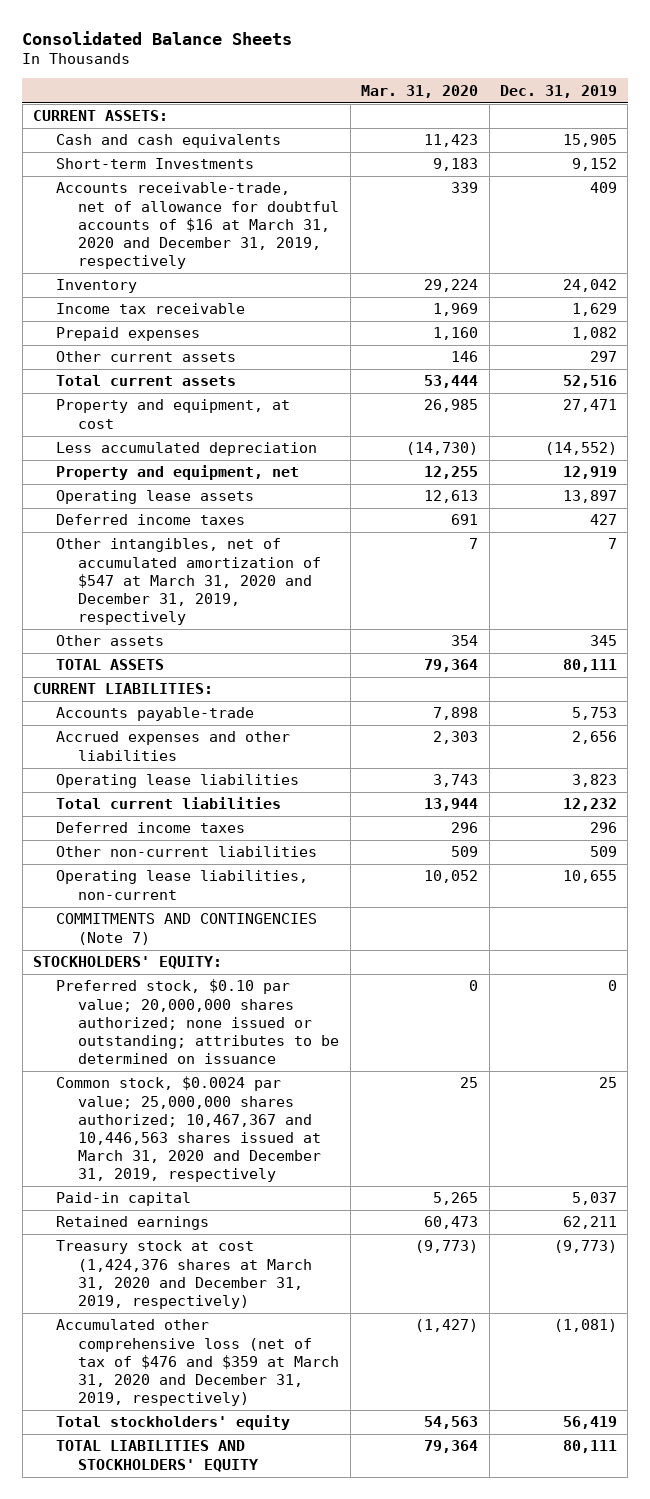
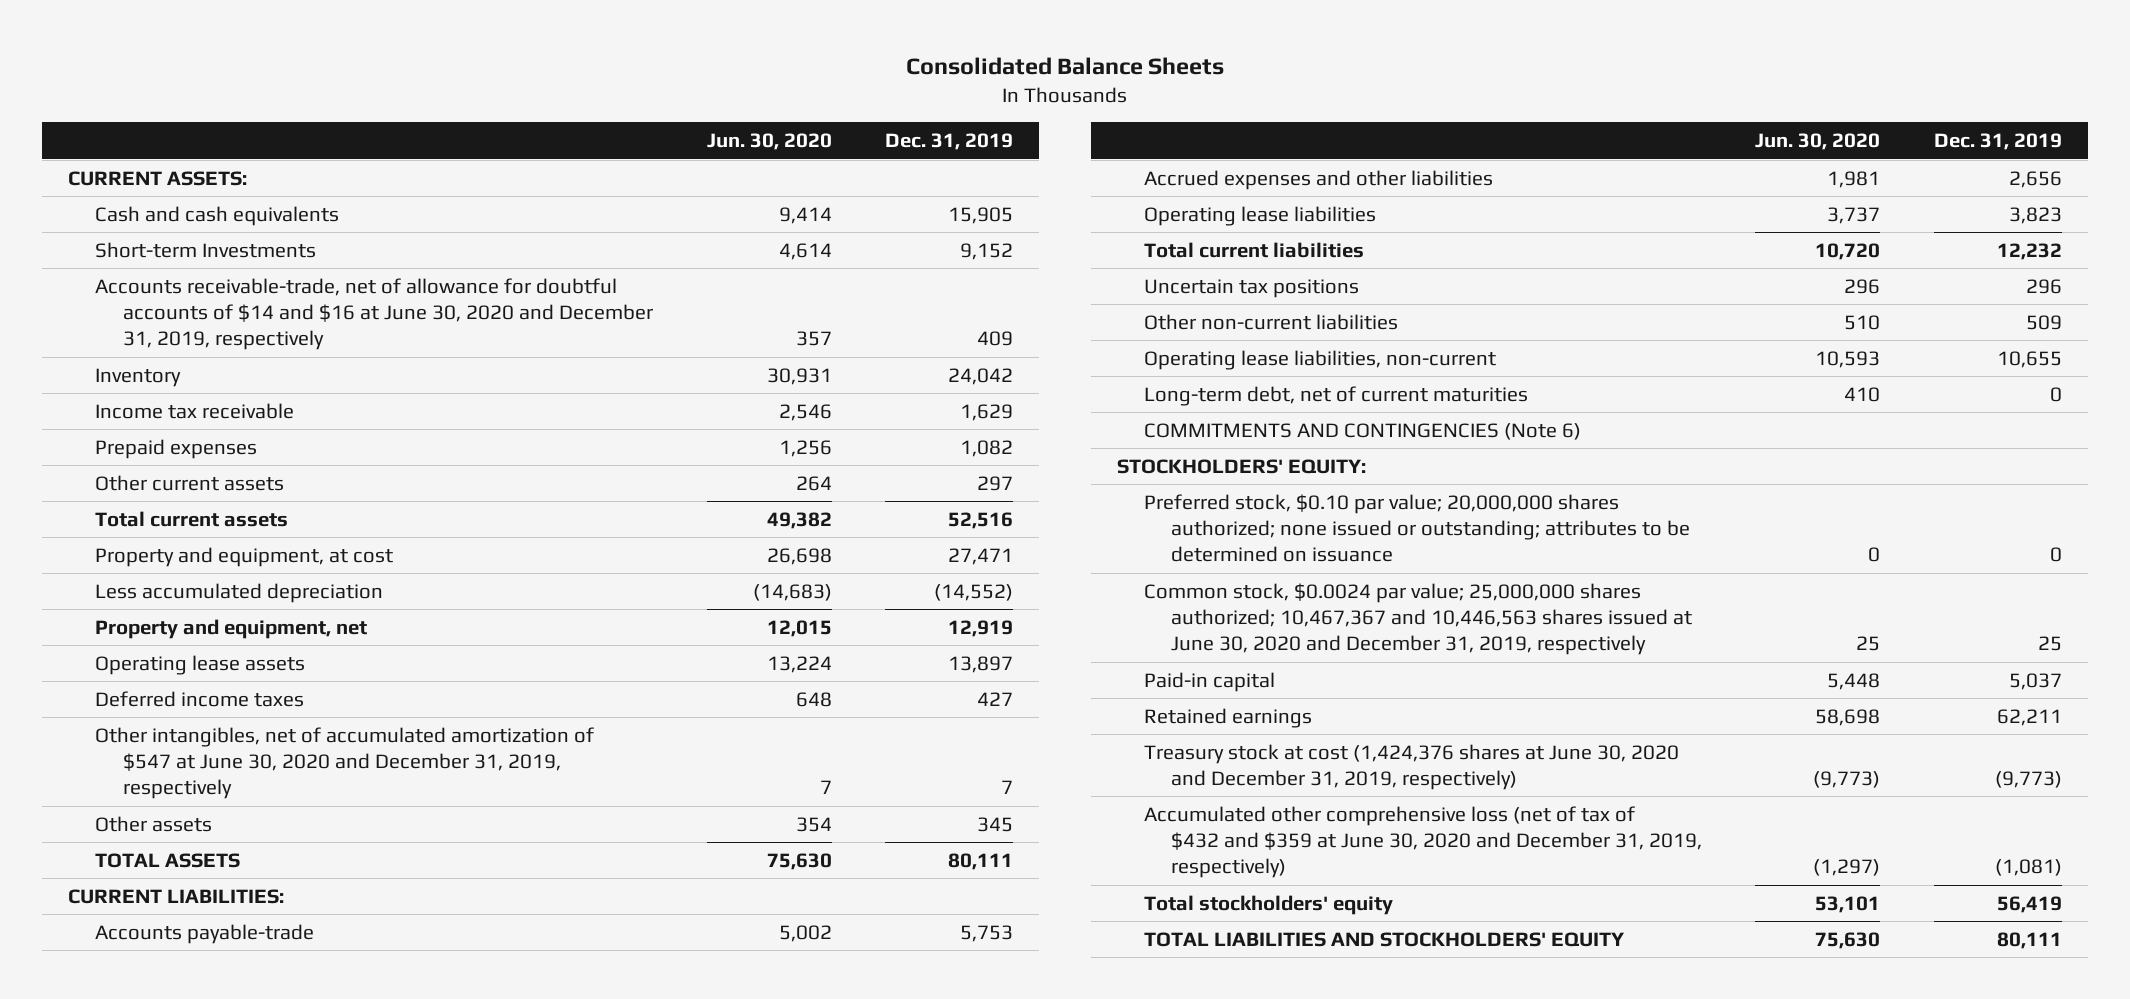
[361,84,479,98] Mar. 31, 2020 -> none
none -> [706,133,832,151] Jun. 30, 2020
[55,182,340,269] Accounts receivable-trade, net of allowance for doubtful accounts of $16 at March 31, 2020 and December 31, 2019, respectively -> [95,277,653,351] Accounts receivable-trade, net of allowance for doubtful accounts of $14 and $16 at June 30, 2020 and December 31, 2019, respectively
[55,538,322,625] Other intangibles, net of accumulated amortization of $547 at March 31, 2020 and December 31, 2019, respectively -> [95,726,595,800] Other intangibles, net of accumulated amortization of $547 at June 30, 2020 and December 31, 2019, respectively
[55,822,245,834] Deferred income taxes -> [1144,278,1360,298] Uncertain tax positions
none -> [1144,385,1529,406] Long-term debt, net of current maturities
[55,913,317,945] COMMITMENTS AND CONTINGENCIES (Note 7) -> [1144,422,1582,440] COMMITMENTS AND CONTINGENCIES (Note 6)
[55,1076,322,1183] Common stock, $0.0024 par value; 25,000,000 shares authorized; 10,467,367 and 10,446,563 shares issued at March 31, 2020 and December 31, 2019, respectively -> [1144,582,1693,656] Common stock, $0.0024 par value; 25,000,000 shares authorized; 10,467,367 and 10,446,563 shares issued at June 30, 2020 and December 31, 2019, respectively
[55,1240,313,1309] Treasury stock at cost (1,424,376 shares at March 31, 2020 and December 31, 2019, respectively) -> [1144,743,1680,791] Treasury stock at cost (1,424,376 shares at June 30, 2020 and December 31, 2019, respectively)
[55,1319,340,1406] Accumulated other comprehensive loss (net of tax of $476 and $359 at March 31, 2020 and December 31, 2019, respectively) -> [1144,805,1703,879] Accumulated other comprehensive loss (net of tax of $432 and $359 at June 30, 2020 and December 31, 2019, respectively)

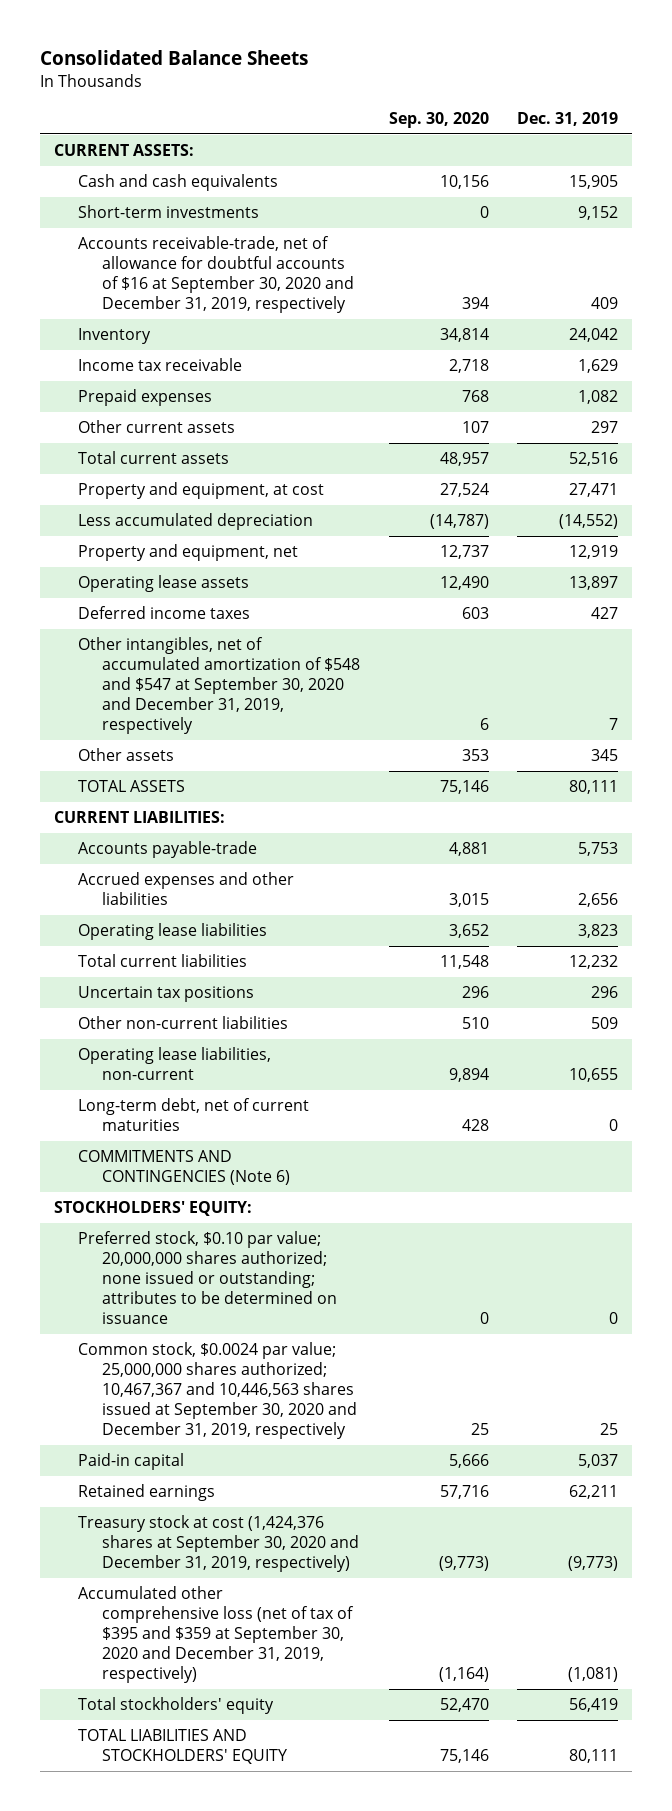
[706,133,832,151] Jun. 30, 2020 -> none
none -> [388,112,489,129] Sep. 30, 2020
[95,241,317,258] Short-term Investments -> [78,205,260,219] Short-term investments
[95,277,653,351] Accounts receivable-trade, net of allowance for doubtful accounts of $14 and $16 at June 30, 2020 and December 31, 2019, respectively -> [78,236,355,314] Accounts receivable-trade, net of allowance for doubtful accounts of $16 at September 30, 2020 and December 31, 2019, respectively
[95,726,595,800] Other intangibles, net of accumulated amortization of $547 at June 30, 2020 and December 31, 2019, respectively -> [78,637,361,735] Other intangibles, net of accumulated amortization of $548 and $547 at September 30, 2020 and December 31, 2019, respectively
[1144,582,1693,656] Common stock, $0.0024 par value; 25,000,000 shares authorized; 10,467,367 and 10,446,563 shares issued at June 30, 2020 and December 31, 2019, respectively -> [78,1342,358,1440] Common stock, $0.0024 par value; 25,000,000 shares authorized; 10,467,367 and 10,446,563 shares issued at September 30, 2020 and December 31, 2019, respectively
[1144,743,1680,791] Treasury stock at cost (1,424,376 shares at June 30, 2020 and December 31, 2019, respectively) -> [78,1515,360,1573] Treasury stock at cost (1,424,376 shares at September 30, 2020 and December 31, 2019, respectively)
[1144,805,1703,879] Accumulated other comprehensive loss (net of tax of $432 and $359 at June 30, 2020 and December 31, 2019, respectively) -> [78,1586,355,1684] Accumulated other comprehensive loss (net of tax of $395 and $359 at September 30, 2020 and December 31, 2019, respectively)

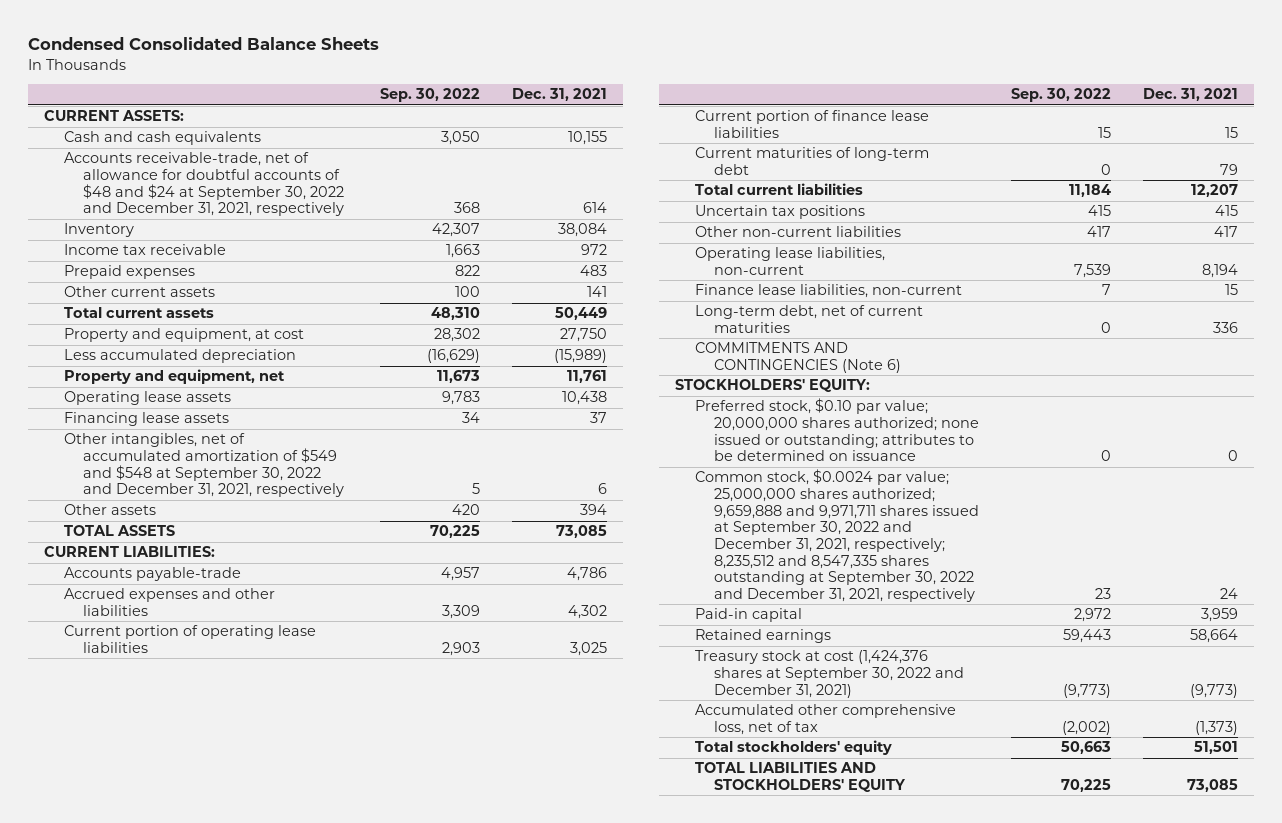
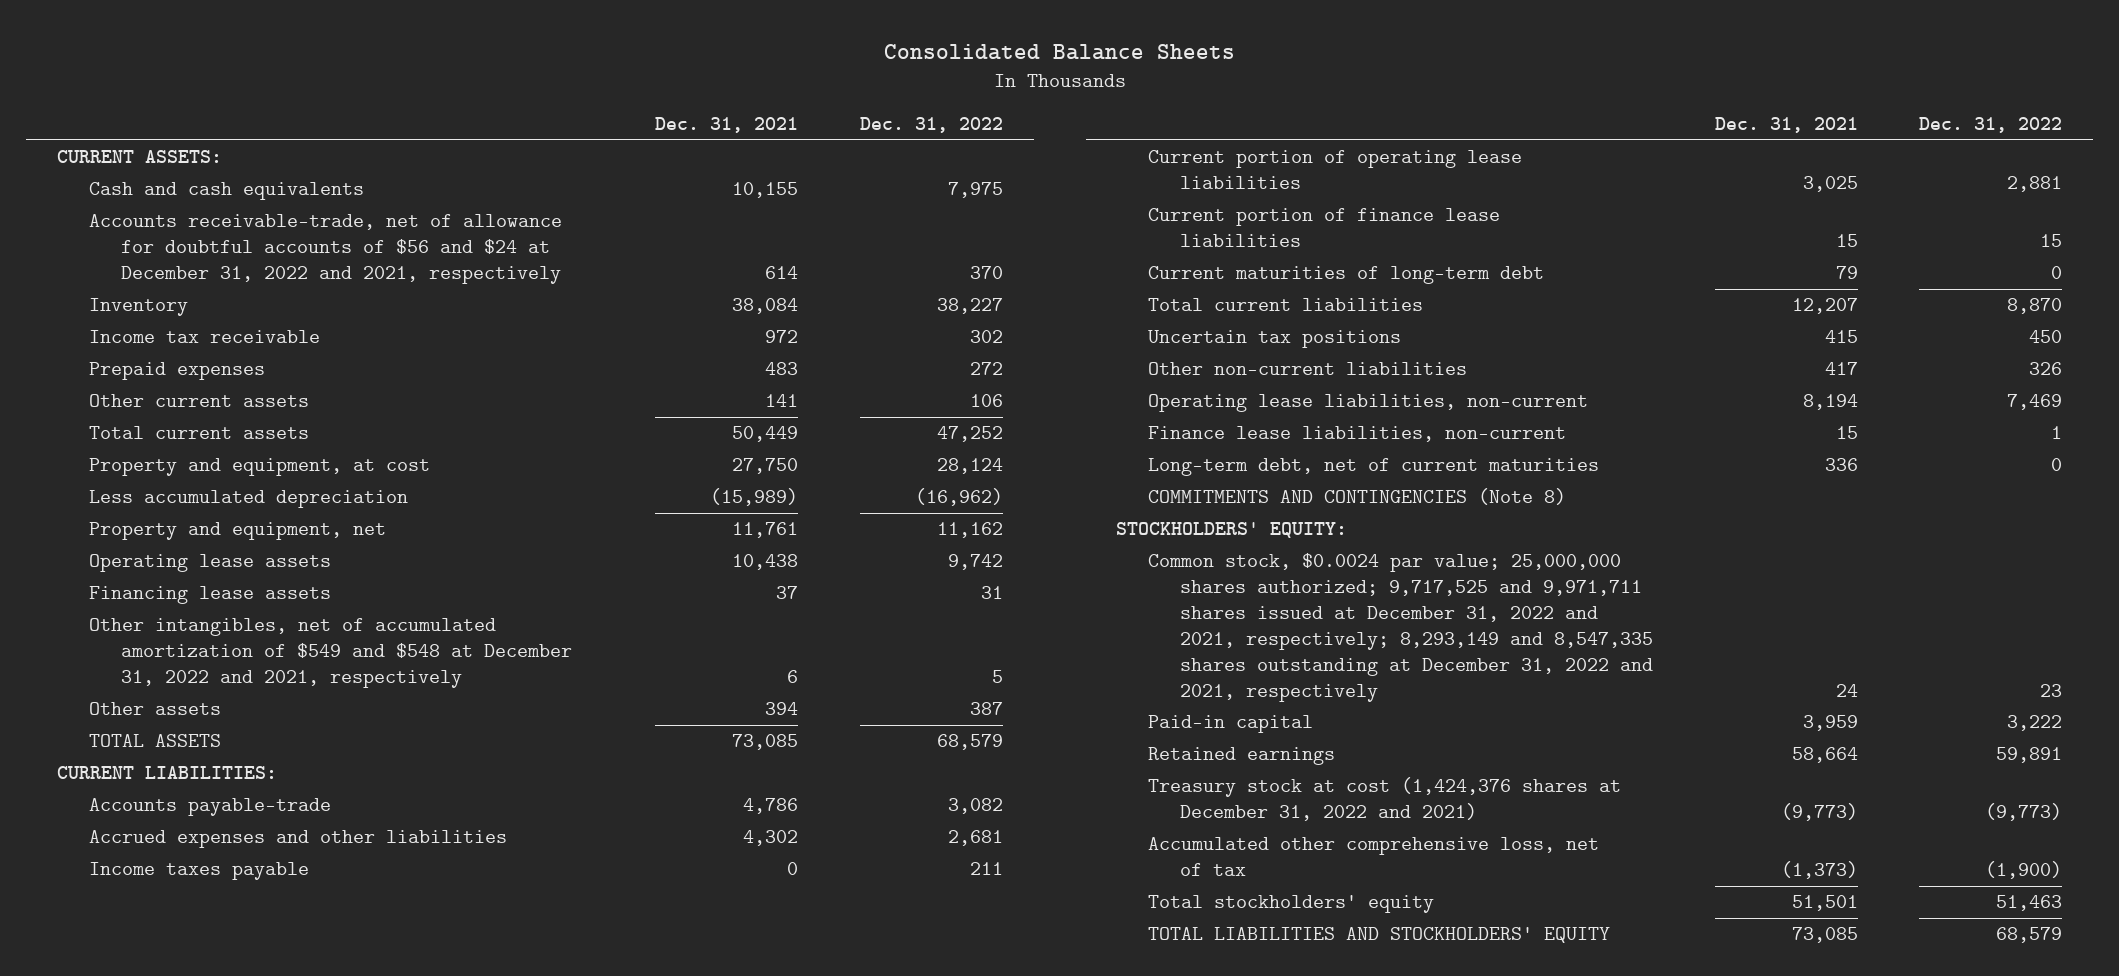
[28,37,380,51] Condensed Consolidated Balance Sheets -> [883,43,1235,60] Consolidated Balance Sheets
[380,88,481,103] Sep. 30, 2022 -> none
none -> [859,116,1003,133] Dec. 31, 2022
[63,152,345,217] Accounts receivable-trade, net of allowance for doubtful accounts of $48 and $24 at September 30, 2022 and December 31, 2021, respectively -> [88,214,562,285] Accounts receivable-trade, net of allowance for doubtful accounts of $56 and $24 at December 31, 2022 and 2021, respectively
[63,433,345,498] Other intangibles, net of accumulated amortization of $549 and $548 at September 30, 2022 and December 31, 2021, respectively -> [88,618,572,689] Other intangibles, net of accumulated amortization of $549 and $548 at December 31, 2022 and 2021, respectively
none -> [88,862,309,881] Income taxes payable
[694,342,902,374] COMMITMENTS AND CONTINGENCIES (Note 6) -> [1148,488,1567,506] COMMITMENTS AND CONTINGENCIES (Note 8)
[694,398,980,462] Preferred stock, $0.10 par value; 20,000,000 shares authorized; none issued or outstanding; attributes to be determined on issuance -> none
[694,469,980,603] Common stock, $0.0024 par value; 25,000,000 shares authorized; 9,659,888 and 9,971,711 shares issued at September 30, 2022 and December 31, 2021, respectively; 8,235,512 and 8,547,335 shares outstanding at September 30, 2022 and December 31, 2021, respectively -> [1148,553,1654,702] Common stock, $0.0024 par value; 25,000,000 shares authorized; 9,717,525 and 9,971,711 shares issued at December 31, 2022 and 2021, respectively; 8,293,149 and 8,547,335 shares outstanding at December 31, 2022 and 2021, respectively
[694,650,965,698] Treasury stock at cost (1,424,376 shares at September 30, 2022 and December 31, 2021) -> [1148,777,1622,822] Treasury stock at cost (1,424,376 shares at December 31, 2022 and 2021)

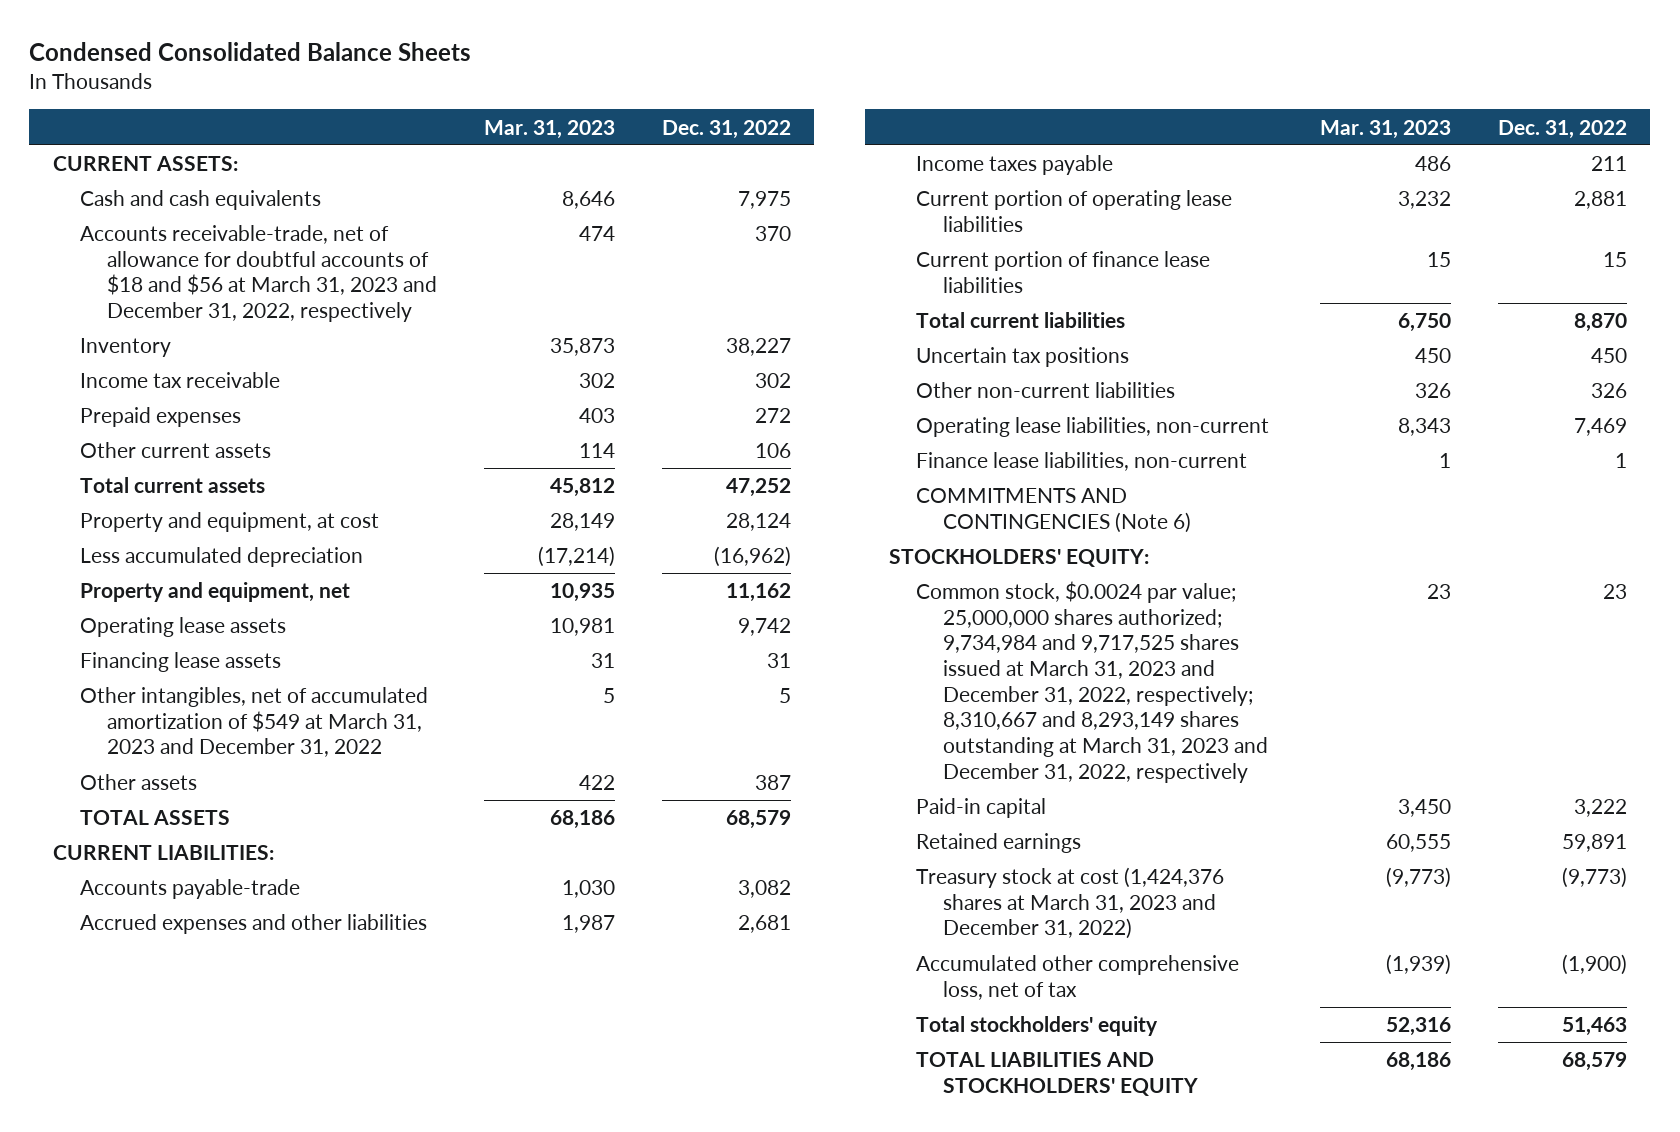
[883,43,1235,60] Consolidated Balance Sheets -> [29,42,472,62] Condensed Consolidated Balance Sheets
[655,116,799,133] Dec. 31, 2021 -> none
none -> [483,119,615,139] Mar. 31, 2023
[88,214,562,285] Accounts receivable-trade, net of allowance for doubtful accounts of $56 and $24 at December 31, 2022 and 2021, respectively -> [79,225,438,323] Accounts receivable-trade, net of allowance for doubtful accounts of $18 and $56 at March 31, 2023 and December 31, 2022, respectively
[88,618,572,689] Other intangibles, net of accumulated amortization of $549 and $548 at December 31, 2022 and 2021, respectively -> [79,687,428,758] Other intangibles, net of accumulated amortization of $549 at March 31, 2023 and December 31, 2022
[1148,266,1545,285] Current maturities of long-term debt -> none
[1148,458,1600,477] Long-term debt, net of current maturities -> none
[1148,488,1567,506] COMMITMENTS AND CONTINGENCIES (Note 8) -> [916,488,1192,533] COMMITMENTS AND CONTINGENCIES (Note 6)
[1148,553,1654,702] Common stock, $0.0024 par value; 25,000,000 shares authorized; 9,717,525 and 9,971,711 shares issued at December 31, 2022 and 2021, respectively; 8,293,149 and 8,547,335 shares outstanding at December 31, 2022 and 2021, respectively -> [916,581,1269,783] Common stock, $0.0024 par value; 25,000,000 shares authorized; 9,734,984 and 9,717,525 shares issued at March 31, 2023 and December 31, 2022, respectively; 8,310,667 and 8,293,149 shares outstanding at March 31, 2023 and December 31, 2022, respectively
[1148,777,1622,822] Treasury stock at cost (1,424,376 shares at December 31, 2022 and 2021) -> [916,867,1225,940] Treasury stock at cost (1,424,376 shares at March 31, 2023 and December 31, 2022)

